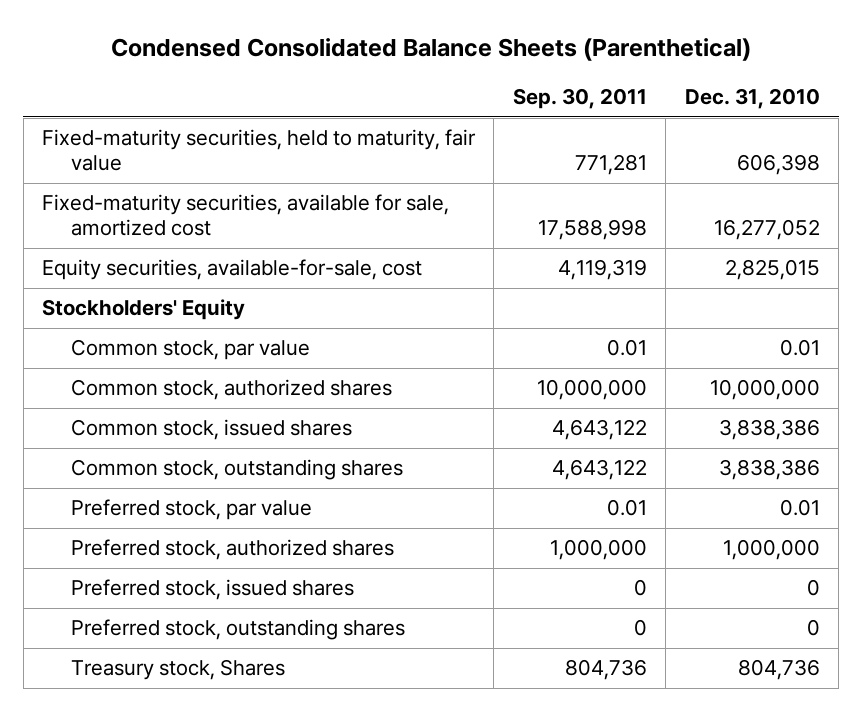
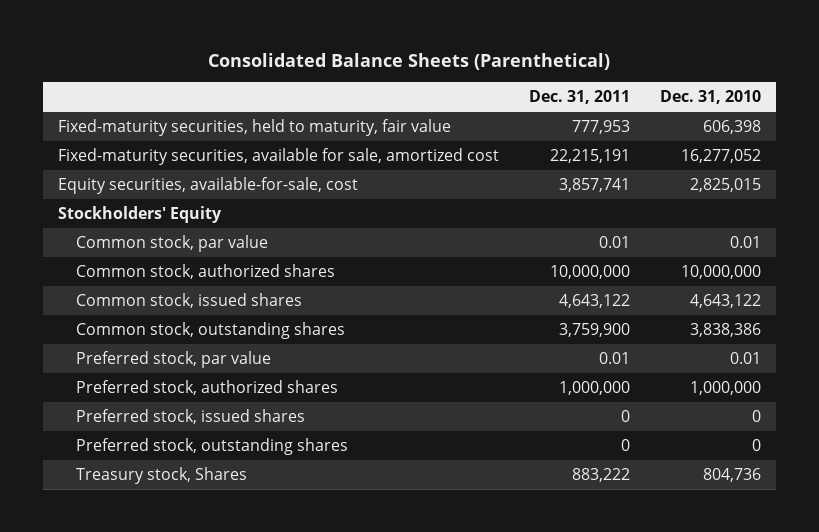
[110,37,751,61] Condensed Consolidated Balance Sheets (Parenthetical) -> [208,52,611,70] Consolidated Balance Sheets (Parenthetical)
[512,88,647,110] Sep. 30, 2011 -> none
none -> [528,90,630,105] Dec. 31, 2011
[718,419,820,441] 3,838,386 -> [690,294,762,309] 4,643,122

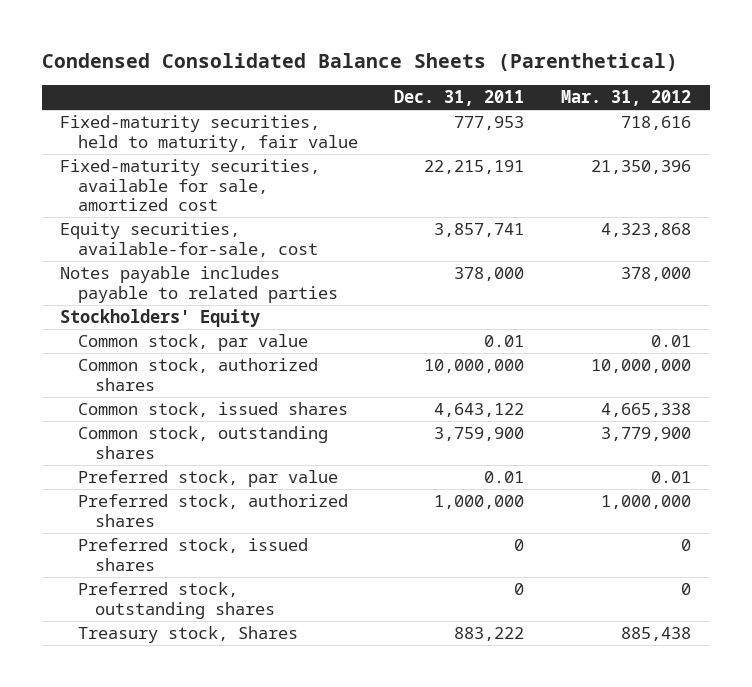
[208,52,611,70] Consolidated Balance Sheets (Parenthetical) -> [41,53,678,72] Condensed Consolidated Balance Sheets (Parenthetical)
[660,90,762,105] Dec. 31, 2010 -> none
none -> [561,90,692,107] Mar. 31, 2012
none -> [60,266,338,303] Notes payable includes payable to related parties

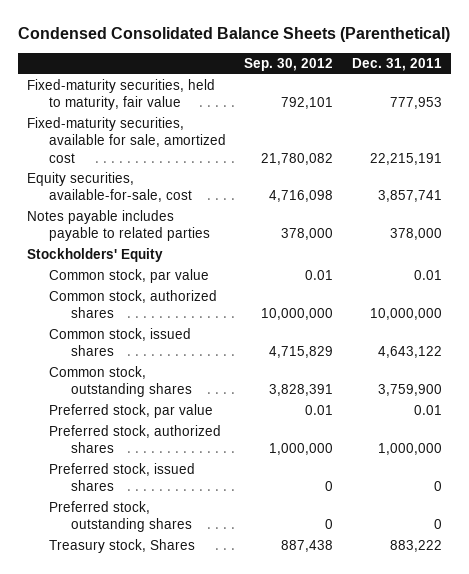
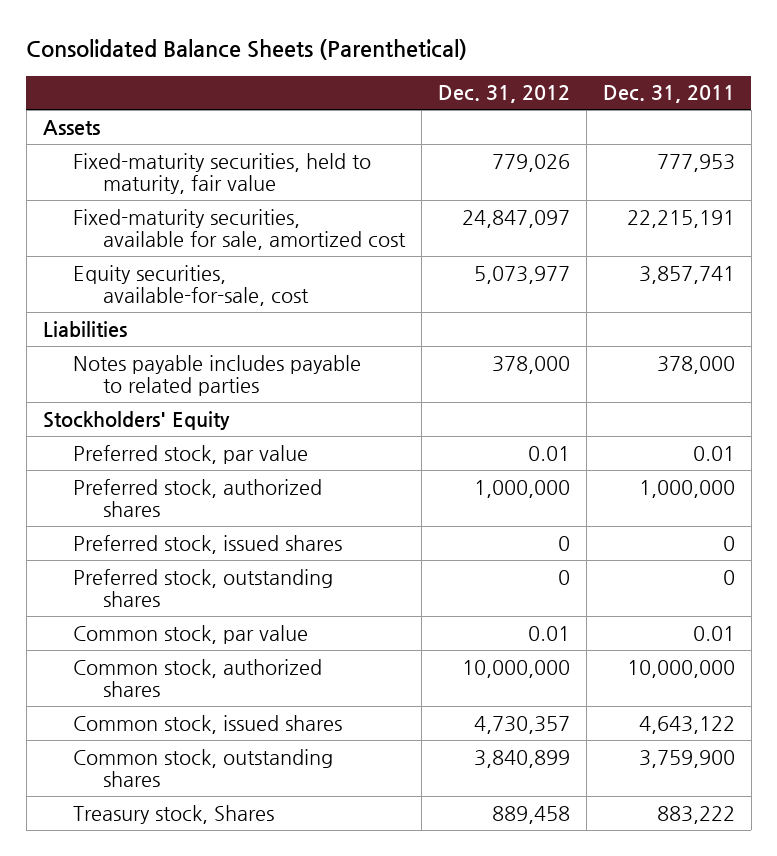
[17,26,450,42] Condensed Consolidated Balance Sheets (Parenthetical) -> [26,39,468,61] Consolidated Balance Sheets (Parenthetical)
[244,57,334,71] Sep. 30, 2012 -> none
none -> [438,85,571,104] Dec. 31, 2012
none -> [42,119,100,135] Assets
none -> [42,320,127,337] Liabilities
[48,269,209,284] Common stock, par value -> [73,624,309,644] Common stock, par value
[48,290,217,319] Common stock, authorized shares -> [73,658,323,697] Common stock, authorized shares
[48,328,191,357] Common stock, issued shares -> [73,714,343,734] Common stock, issued shares
[48,366,192,398] Common stock, outstanding shares -> [73,748,334,787] Common stock, outstanding shares

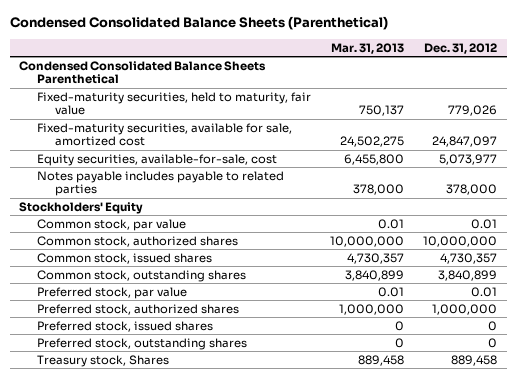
[26,39,468,61] Consolidated Balance Sheets (Parenthetical) -> [9,16,388,31] Condensed Consolidated Balance Sheets (Parenthetical)
[602,85,735,104] Dec. 31, 2011 -> none
none -> [331,42,405,54] Mar. 31, 2013
[42,119,100,135] Assets -> none
none -> [19,60,267,85] Condensed Consolidated Balance Sheets Parenthetical
[42,320,127,337] Liabilities -> none
[73,444,309,464] Preferred stock, par value -> [37,286,188,299] Preferred stock, par value
[73,478,323,517] Preferred stock, authorized shares -> [37,303,240,315] Preferred stock, authorized shares
[73,534,343,554] Preferred stock, issued shares -> [37,320,214,332] Preferred stock, issued shares
[73,568,334,607] Preferred stock, outstanding shares -> [37,337,248,350] Preferred stock, outstanding shares

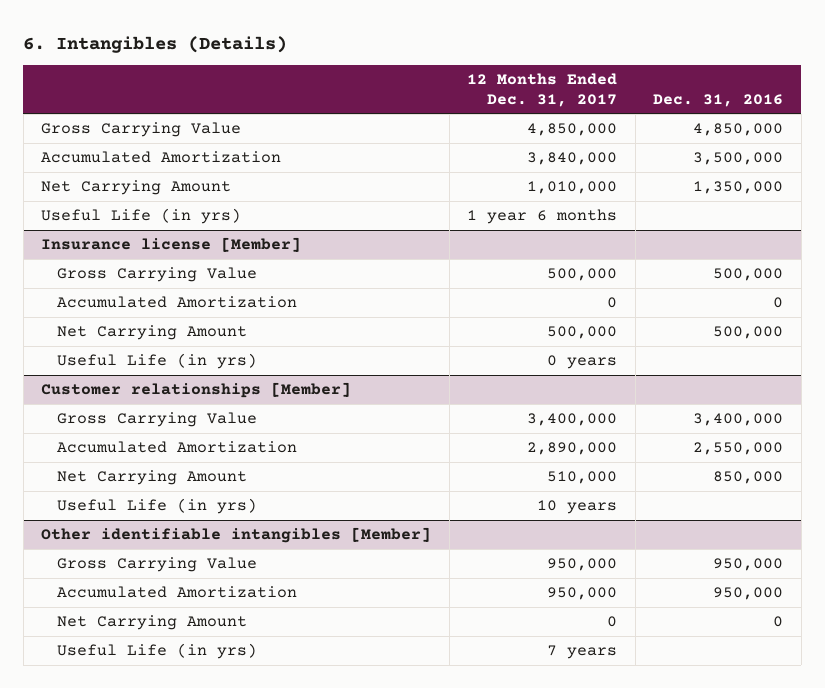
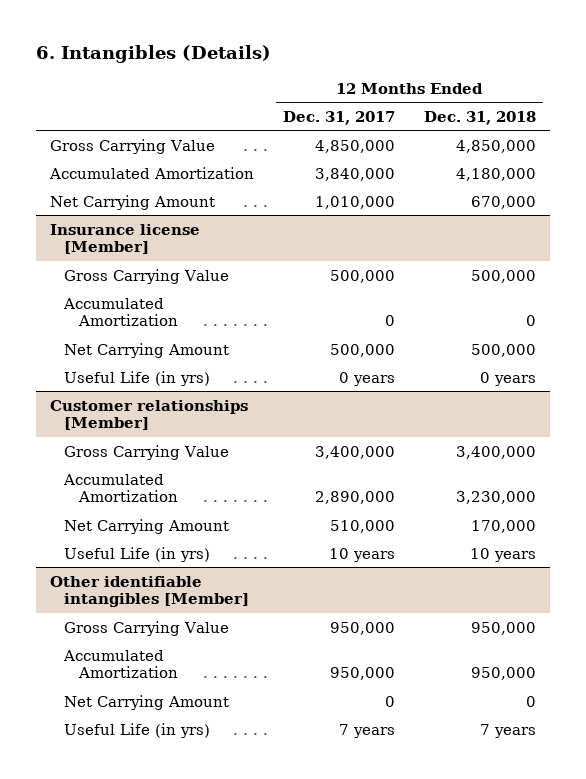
[653,93,784,107] Dec. 31, 2016 -> none
none -> [423,110,536,125] Dec. 31, 2018
[41,208,242,225] Useful Life (in yrs) -> none

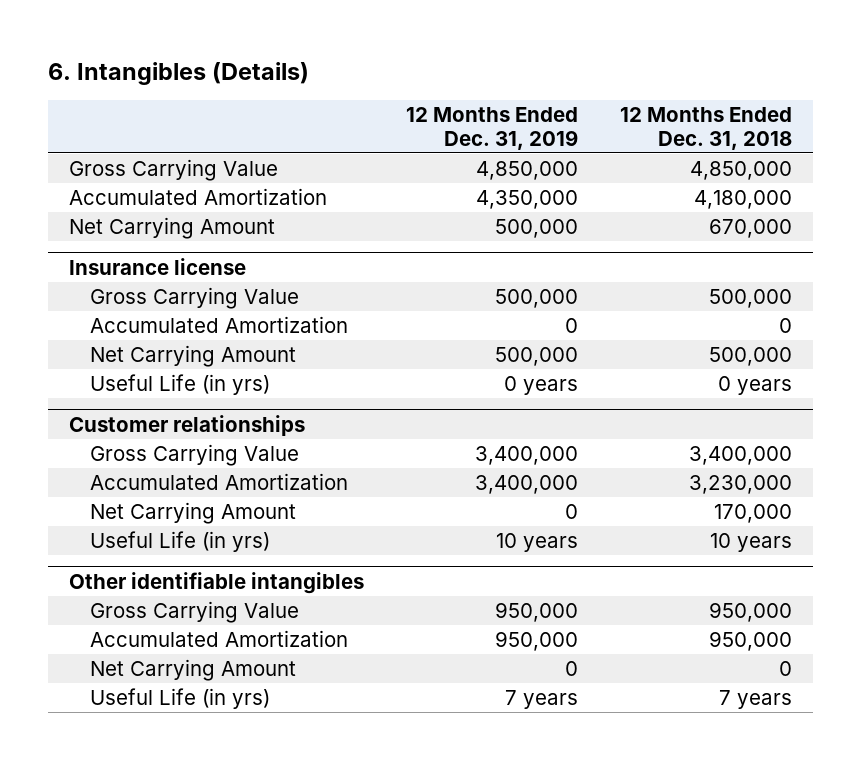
[282,110,395,125] Dec. 31, 2017 -> none
none -> [406,107,579,150] 12 Months Ended Dec. 31, 2019
[49,223,200,255] Insurance license [Member] -> [68,257,246,275] Insurance license
[49,399,248,431] Customer relationships [Member] -> [68,414,305,436] Customer relationships
[49,575,250,608] Other identifiable intangibles [Member] -> [68,571,364,594] Other identifiable intangibles

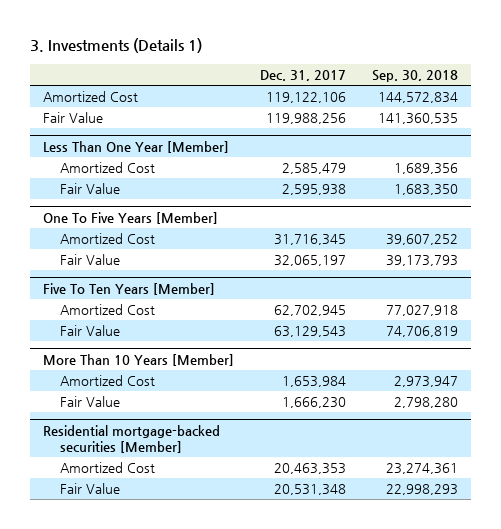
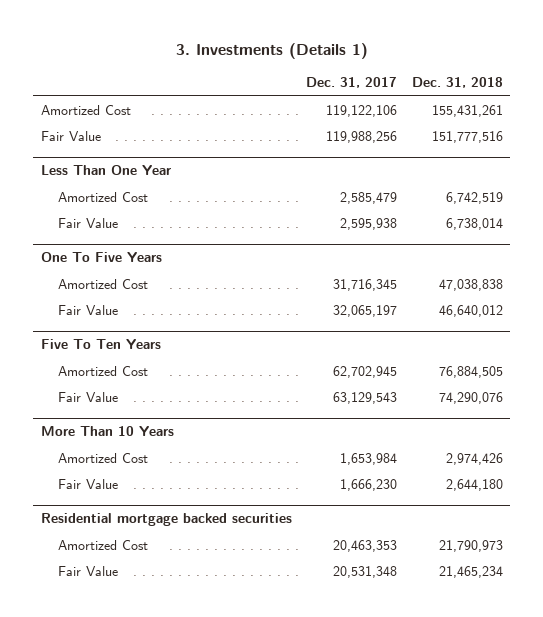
[372,69,459,82] Sep. 30, 2018 -> none
none -> [411,77,503,89] Dec. 31, 2018
[43,141,230,154] Less Than One Year [Member] -> [40,165,171,176] Less Than One Year
[43,212,219,225] One To Five Years [Member] -> [40,252,162,263] One To Five Years
[43,283,216,296] Five To Ten Years [Member] -> [40,339,161,350] Five To Ten Years
[43,354,235,367] More Than 10 Years [Member] -> [40,426,174,437] More Than 10 Years
[43,425,221,453] Residential mortgage-backed securities [Member] -> [40,513,292,527] Residential mortgage backed securities

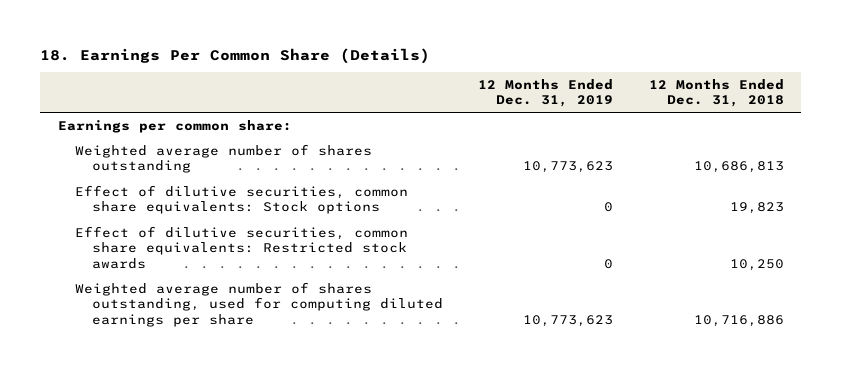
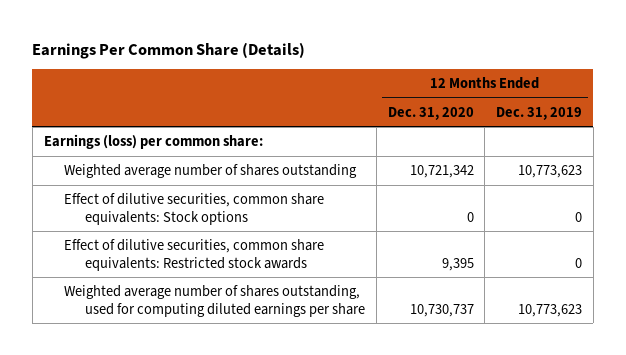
[40,47,431,64] 18. Earnings Per Common Share (Details) -> [32,41,306,59] Earnings Per Common Share (Details)
[648,78,784,108] 12 Months Ended Dec. 31, 2018 -> none
none -> [387,106,474,120] Dec. 31, 2020
[58,119,293,133] Earnings per common share: -> [43,134,263,150] Earnings (loss) per common share:

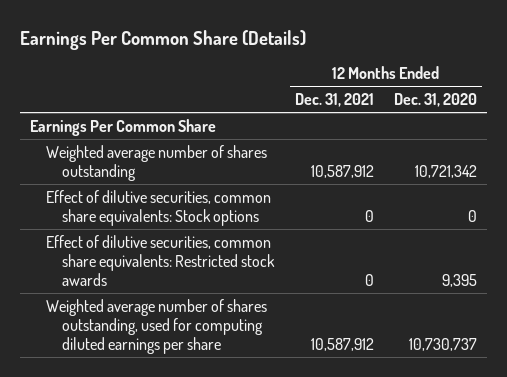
[496,106,583,120] Dec. 31, 2019 -> none
none -> [294,93,374,108] Dec. 31, 2021
[43,134,263,150] Earnings (loss) per common share: -> [30,118,217,136] Earnings Per Common Share

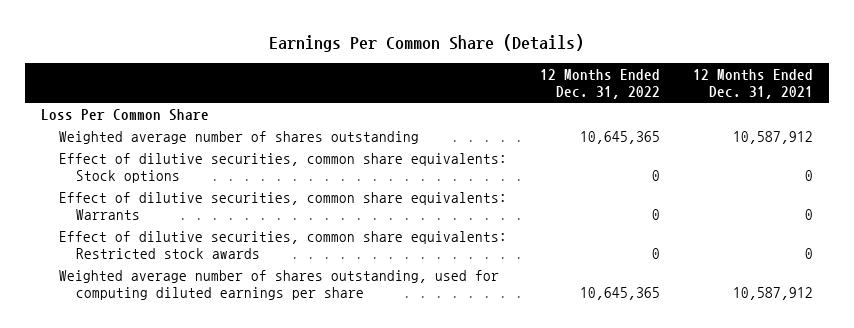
[393,93,477,108] Dec. 31, 2020 -> none
none -> [539,68,660,100] 12 Months Ended Dec. 31, 2022
[30,118,217,136] Earnings Per Common Share -> [40,108,209,121] Loss Per Common Share
none -> [58,191,507,221] Effect of dilutive securities, common share equivalents: Warrants

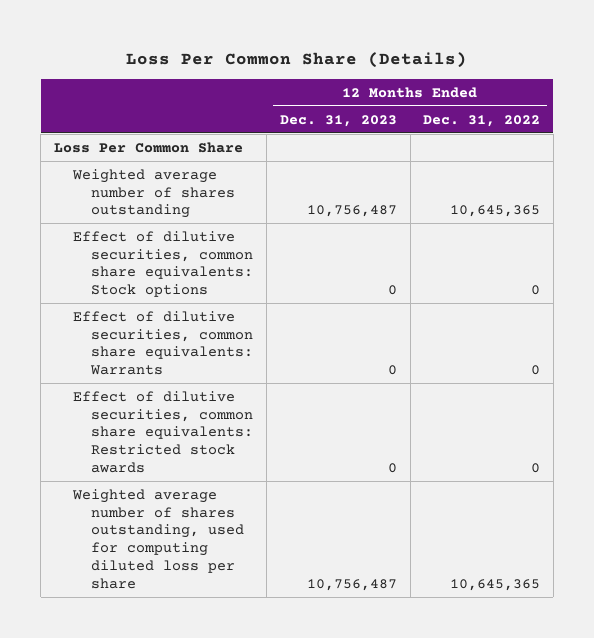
[268,33,584,52] Earnings Per Common Share (Details) -> [126,52,468,69] Loss Per Common Share (Details)
[692,68,813,100] 12 Months Ended Dec. 31, 2021 -> none
none -> [279,114,397,127] Dec. 31, 2023
[58,269,499,301] Weighted average number of shares outstanding, used for computing diluted earnings per share -> [71,488,245,590] Weighted average number of shares outstanding, used for computing diluted loss per share

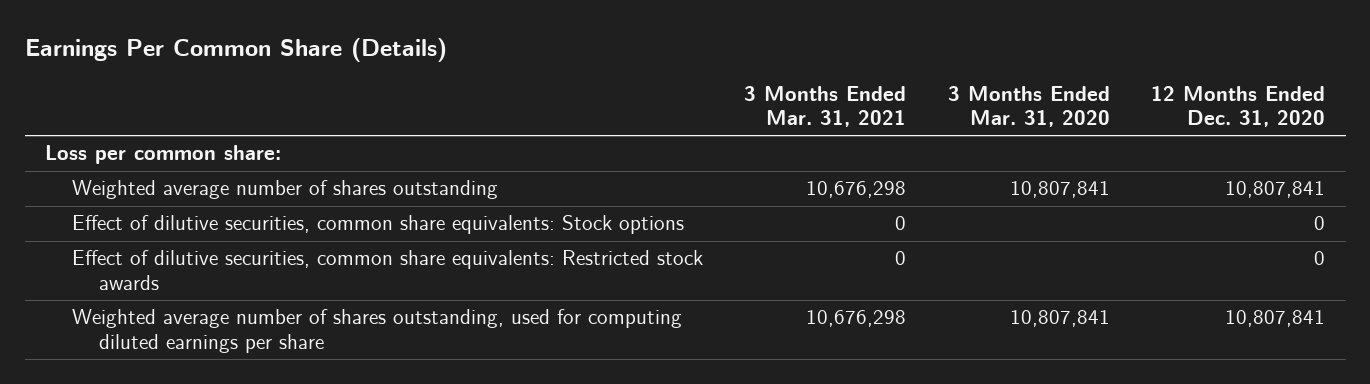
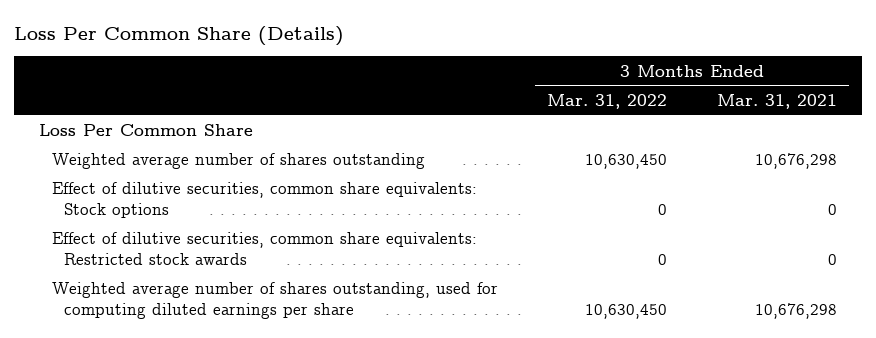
[24,38,447,63] Earnings Per Common Share (Details) -> [14,25,345,46] Loss Per Common Share (Details)
[947,85,1110,127] 3 Months Ended Mar. 31, 2020 -> none
[1150,85,1325,127] 12 Months Ended Dec. 31, 2020 -> none
none -> [547,93,668,109] Mar. 31, 2022
[45,145,282,165] Loss per common share: -> [39,124,254,137] Loss Per Common Share

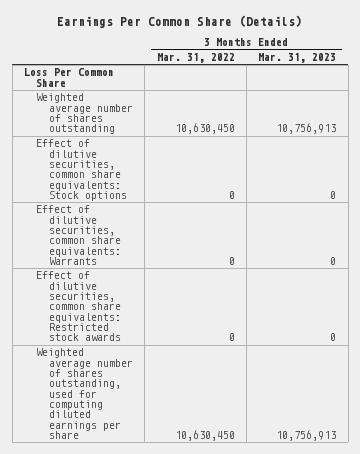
[14,25,345,46] Loss Per Common Share (Details) -> [57,14,303,28] Earnings Per Common Share (Details)
[716,93,837,109] Mar. 31, 2021 -> none
none -> [258,52,337,63] Mar. 31, 2023
none -> [36,205,121,265] Effect of dilutive securities, common share equivalents: Warrants

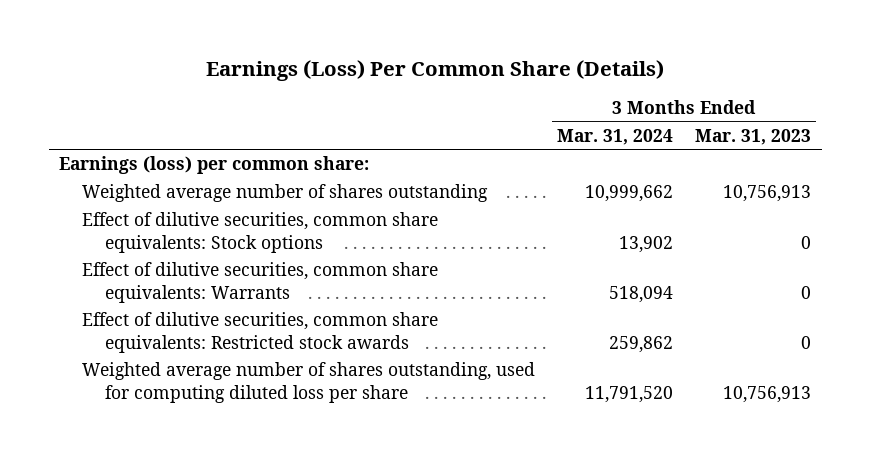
[57,14,303,28] Earnings Per Common Share (Details) -> [206,59,665,81] Earnings (Loss) Per Common Share (Details)
[156,52,235,63] Mar. 31, 2022 -> none
none -> [556,128,673,145] Mar. 31, 2024
[23,68,114,87] Loss Per Common Share -> [59,156,370,175] Earnings (loss) per common share:
[36,348,133,439] Weighted average number of shares outstanding, used for computing diluted earnings per share -> [82,362,536,403] Weighted average number of shares outstanding, used for computing diluted loss per share

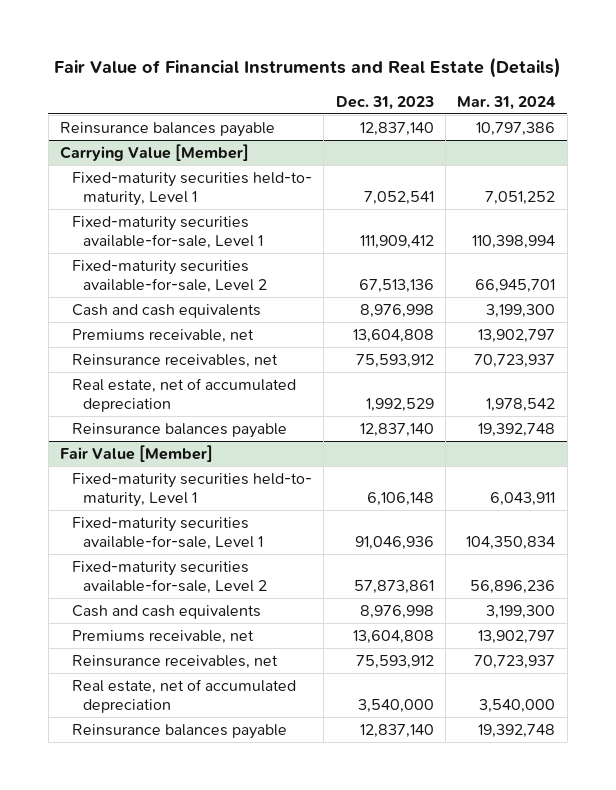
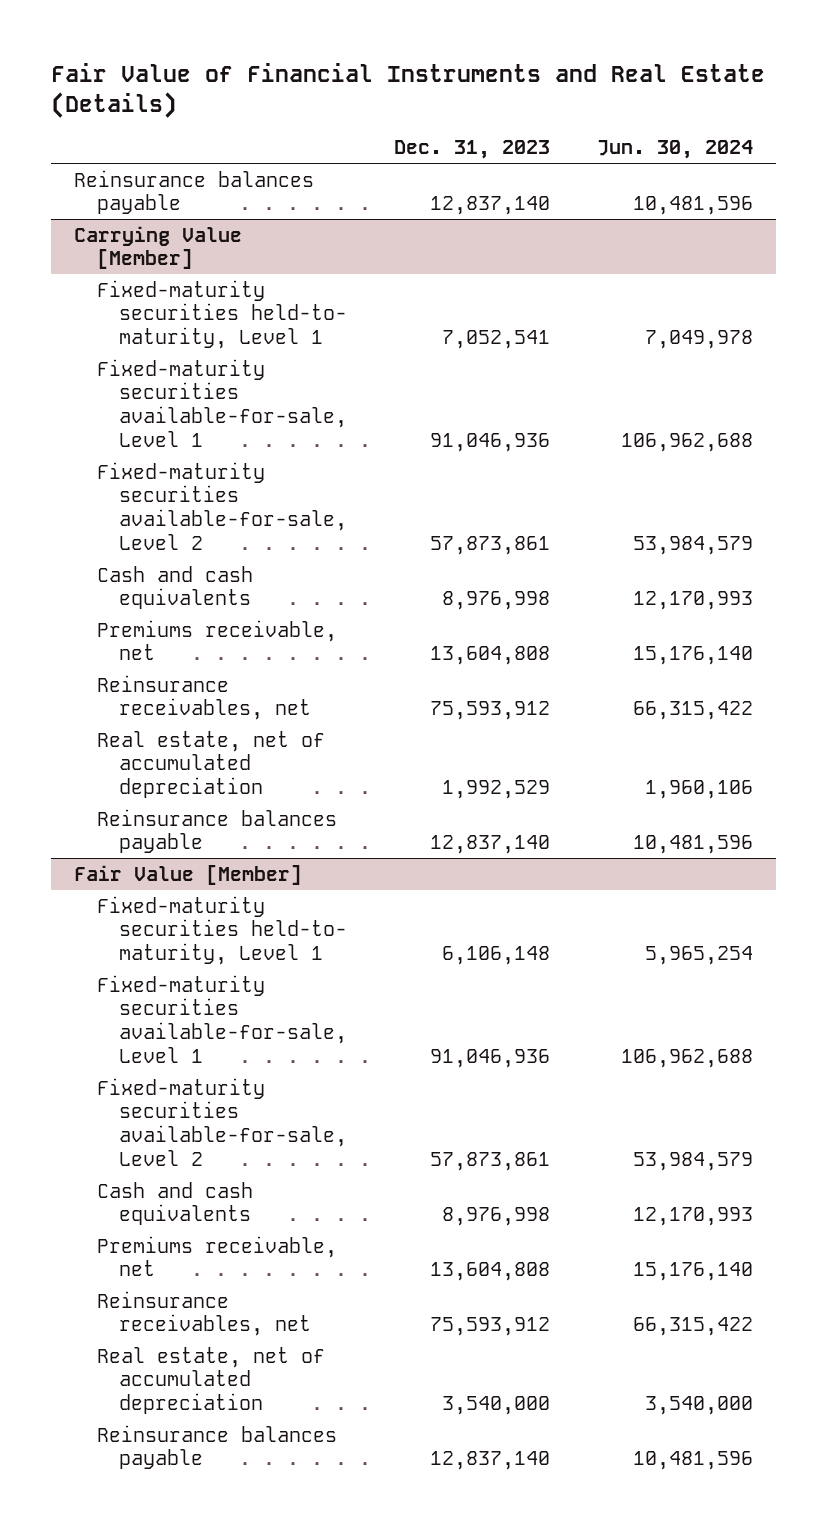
[457,95,557,110] Mar. 31, 2024 -> none
none -> [596,140,753,160] Jun. 30, 2024
[359,234,434,249] 111,909,412 -> [430,432,551,452] 91,046,936
[358,278,434,293] 67,513,136 -> [430,535,551,555] 57,873,861

